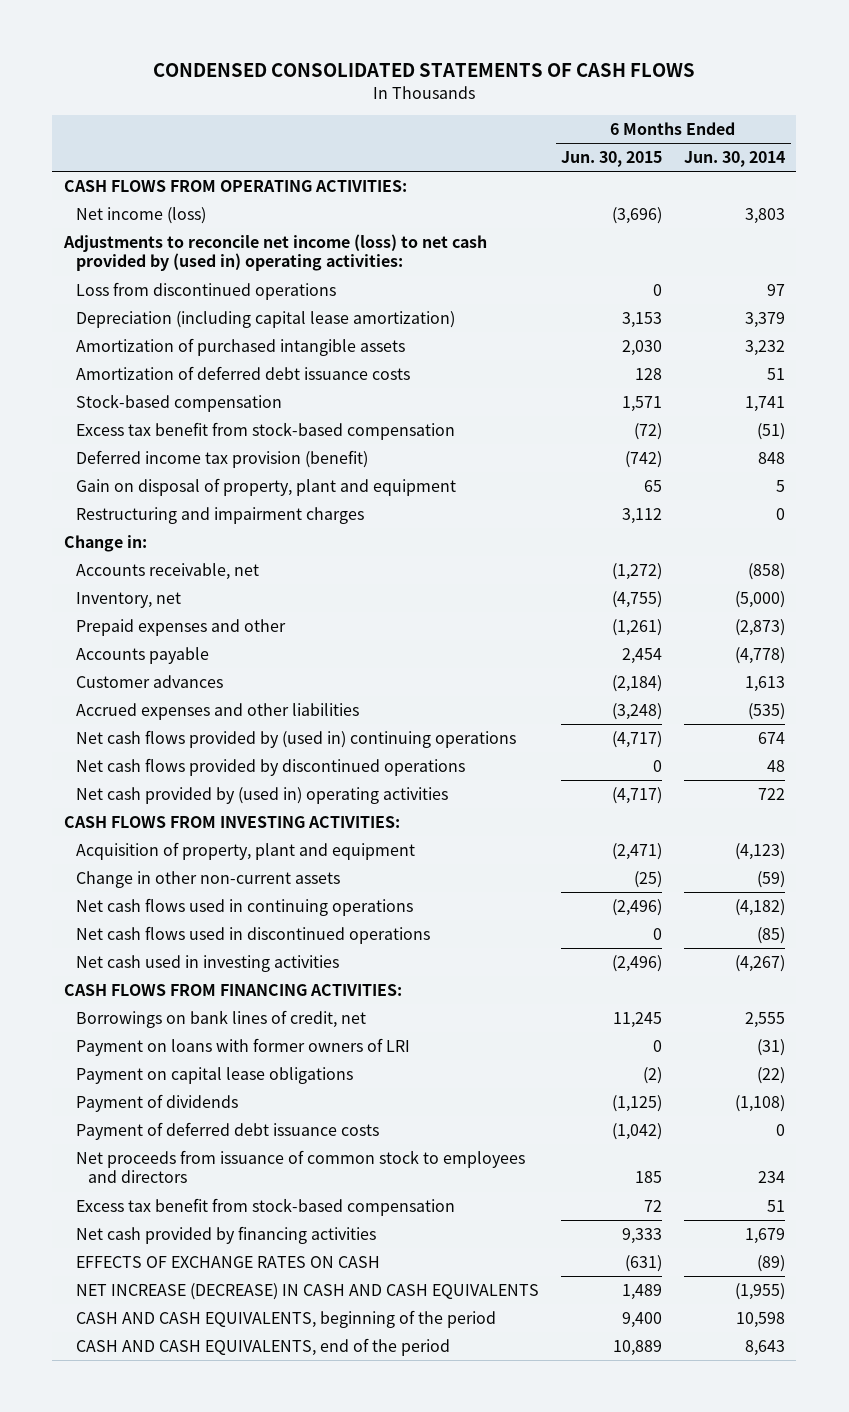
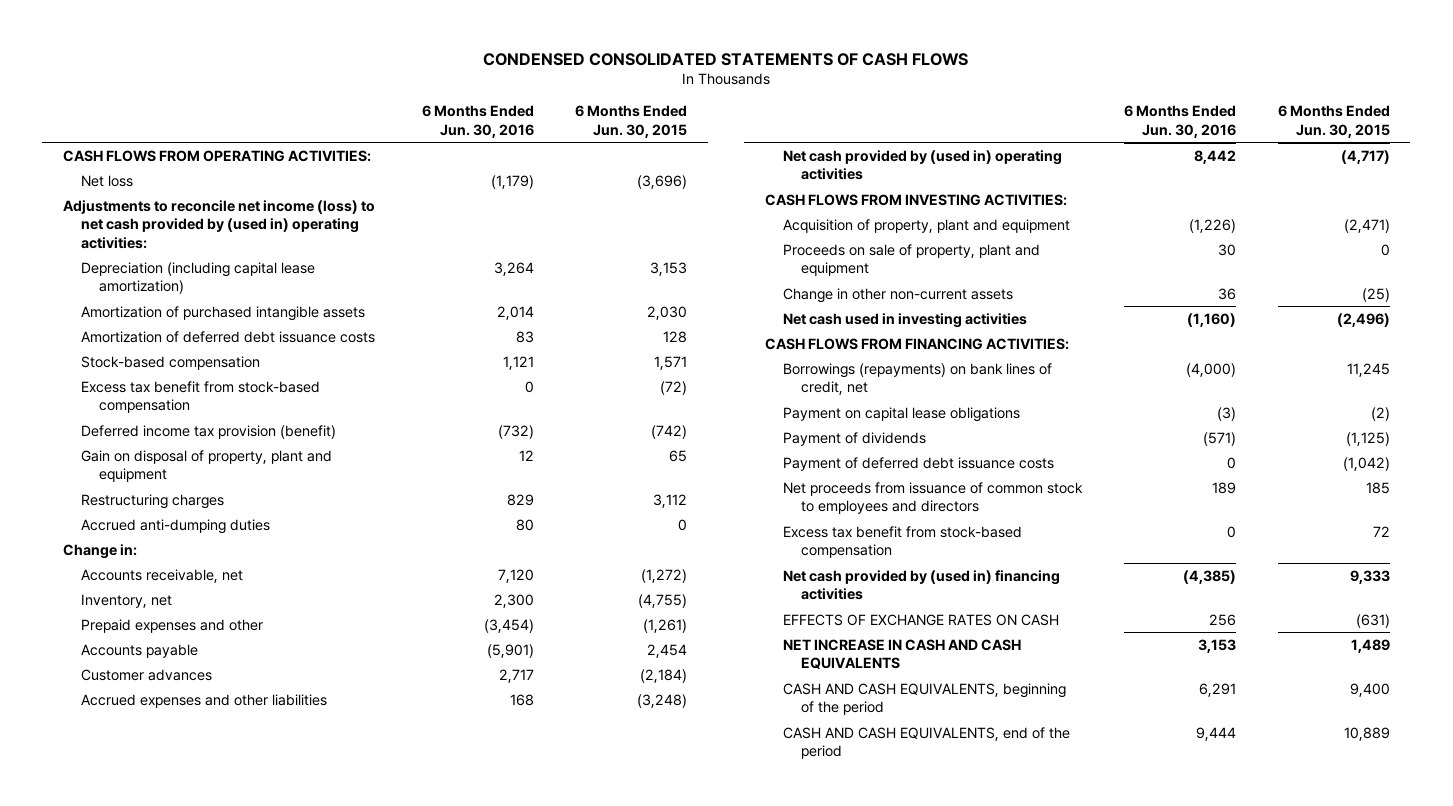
[684,151,786,168] Jun. 30, 2014 -> none
none -> [421,105,534,139] 6 Months Ended Jun. 30, 2016
[75,207,206,225] Net income (loss) -> [80,174,133,187] Net loss
[75,282,336,301] Loss from discontinued operations -> none
[75,507,364,525] Restructuring and impairment charges -> [80,493,224,509] Restructuring charges
none -> [80,518,270,534] Accrued anti-dumping duties
[75,730,516,749] Net cash flows provided by (used in) continuing operations -> none
[75,758,465,777] Net cash flows provided by discontinued operations -> none
none -> [783,243,1041,277] Proceeds on sale of property, plant and equipment
[75,898,413,917] Net cash flows used in continuing operations -> none
[75,926,430,945] Net cash flows used in discontinued operations -> none
[75,1038,410,1057] Payment on loans with former owners of LRI -> none
[75,1010,366,1029] Borrowings on bank lines of credit, net -> [783,362,1053,396] Borrowings (repayments) on bank lines of credit, net
[75,1226,376,1245] Net cash provided by financing activities -> [783,569,1061,601] Net cash provided by (used in) financing activities
[75,1283,539,1301] NET INCREASE (DECREASE) IN CASH AND CASH EQUIVALENTS -> [783,638,1022,670] NET INCREASE IN CASH AND CASH EQUIVALENTS

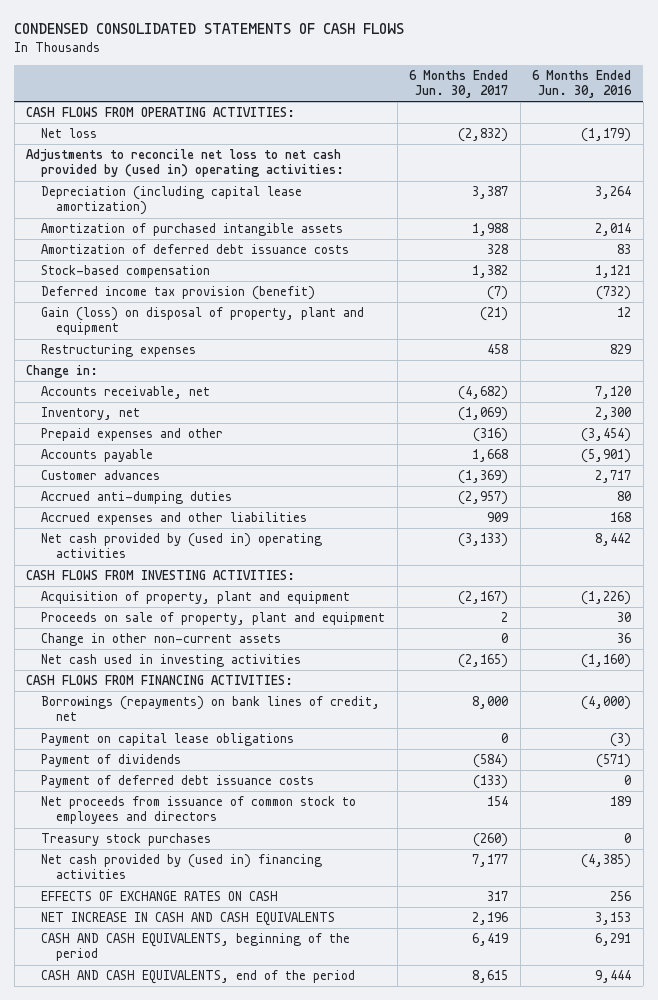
[575,105,688,139] 6 Months Ended Jun. 30, 2015 -> none
none -> [409,69,509,99] 6 Months Ended Jun. 30, 2017
[62,199,375,250] Adjustments to reconcile net income (loss) to net cash provided by (used in) operating activities: -> [26,149,344,178] Adjustments to reconcile net loss to net cash provided by (used in) operating activities:
[80,380,320,414] Excess tax benefit from stock-based compensation -> none
[80,449,332,483] Gain on disposal of property, plant and equipment -> [40,307,364,336] Gain (loss) on disposal of property, plant and equipment
[80,493,224,509] Restructuring charges -> [40,344,196,358] Restructuring expenses
[80,518,270,534] Accrued anti-dumping duties -> [40,491,232,505] Accrued anti-dumping duties
[783,525,1023,559] Excess tax benefit from stock-based compensation -> none
none -> [40,833,211,847] Treasury stock purchases

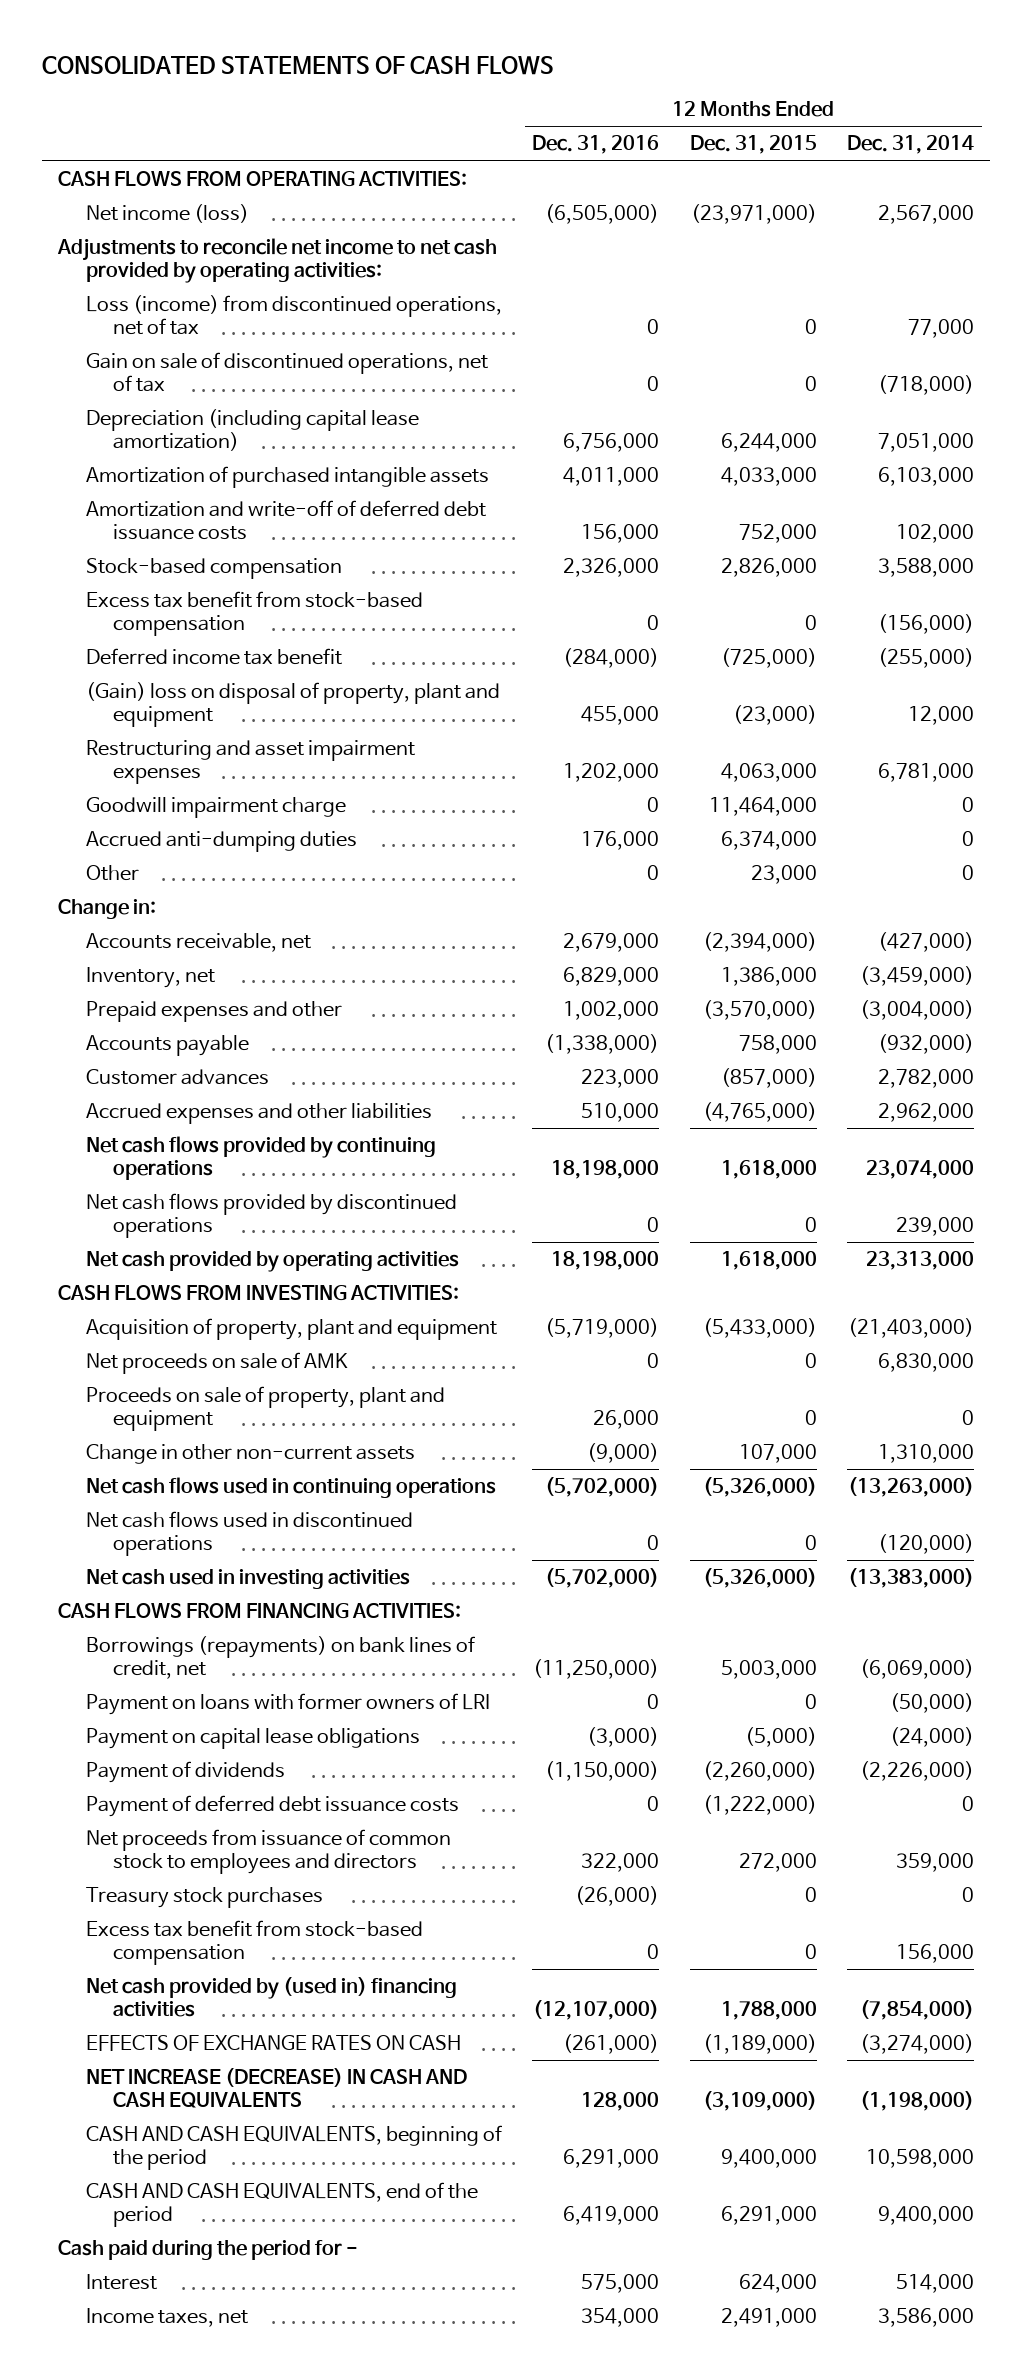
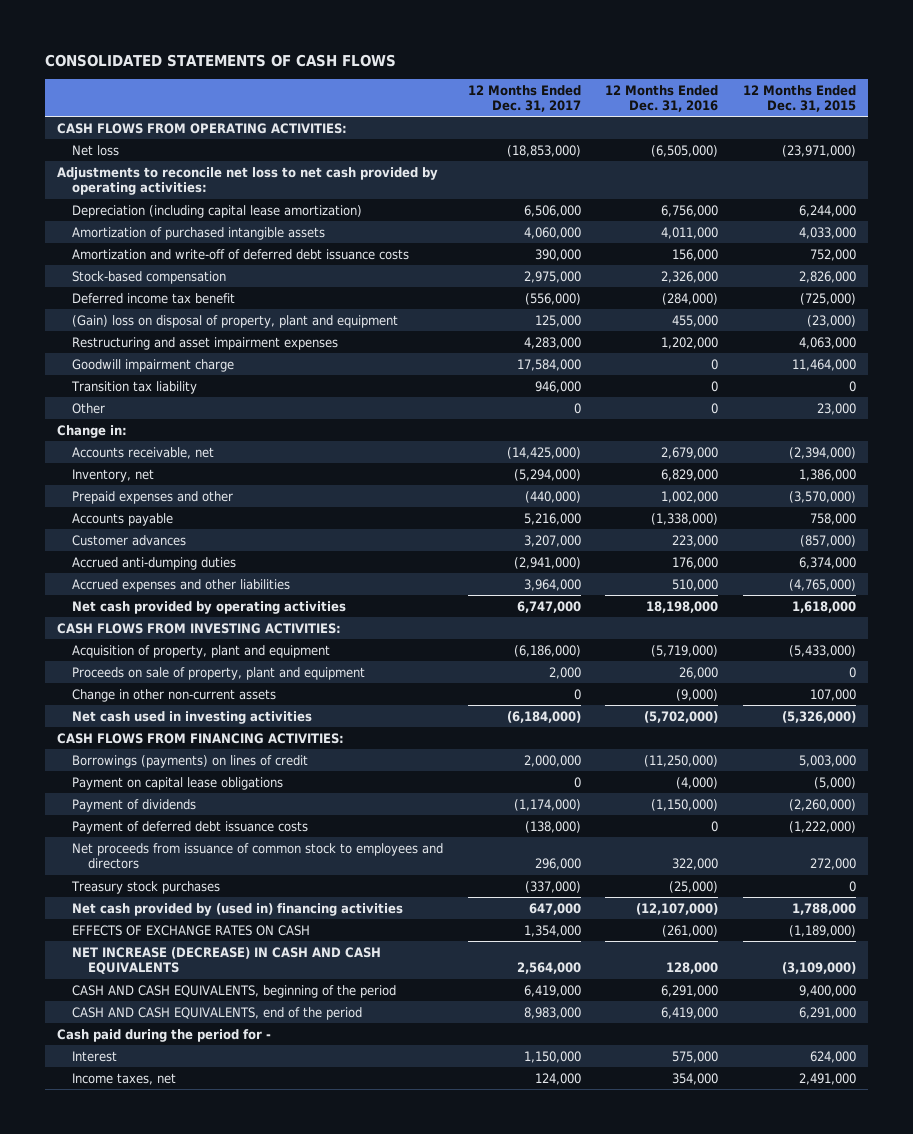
[847,135,975,155] Dec. 31, 2014 -> none
none -> [467,84,581,113] 12 Months Ended Dec. 31, 2017
[85,295,502,336] Loss (income) from discontinued operations, net of tax -> none
[85,352,488,393] Gain on sale of discontinued operations, net of tax -> none
[85,204,249,224] Net income (loss) -> [72,145,120,157] Net loss
[56,238,497,284] Adjustments to reconcile net income to net cash provided by operating activities: -> [57,167,439,196] Adjustments to reconcile net loss to net cash provided by operating activities:
[85,591,423,637] Excess tax benefit from stock-based compensation -> none
none -> [71,381,198,395] Transition tax liability
[85,831,357,853] Accrued anti-dumping duties -> [72,557,237,571] Accrued anti-dumping duties
[85,1136,436,1181] Net cash flows provided by continuing operations -> none
[85,1193,457,1239] Net cash flows provided by discontinued operations -> none
[85,1352,348,1375] Net proceeds on sale of AMK -> none
[85,1477,496,1499] Net cash flows used in continuing operations -> none
[85,1511,413,1557] Net cash flows used in discontinued operations -> none
[85,1693,490,1716] Payment on loans with former owners of LRI -> none
[85,1636,475,1680] Borrowings (repayments) on bank lines of credit, net -> [72,755,309,769] Borrowings (payments) on lines of credit
[587,1727,660,1748] (3,000) -> [676,777,719,790] (4,000)
[85,1920,423,1966] Excess tax benefit from stock-based compensation -> none
[575,1886,660,1907] (26,000) -> [669,881,719,894] (25,000)

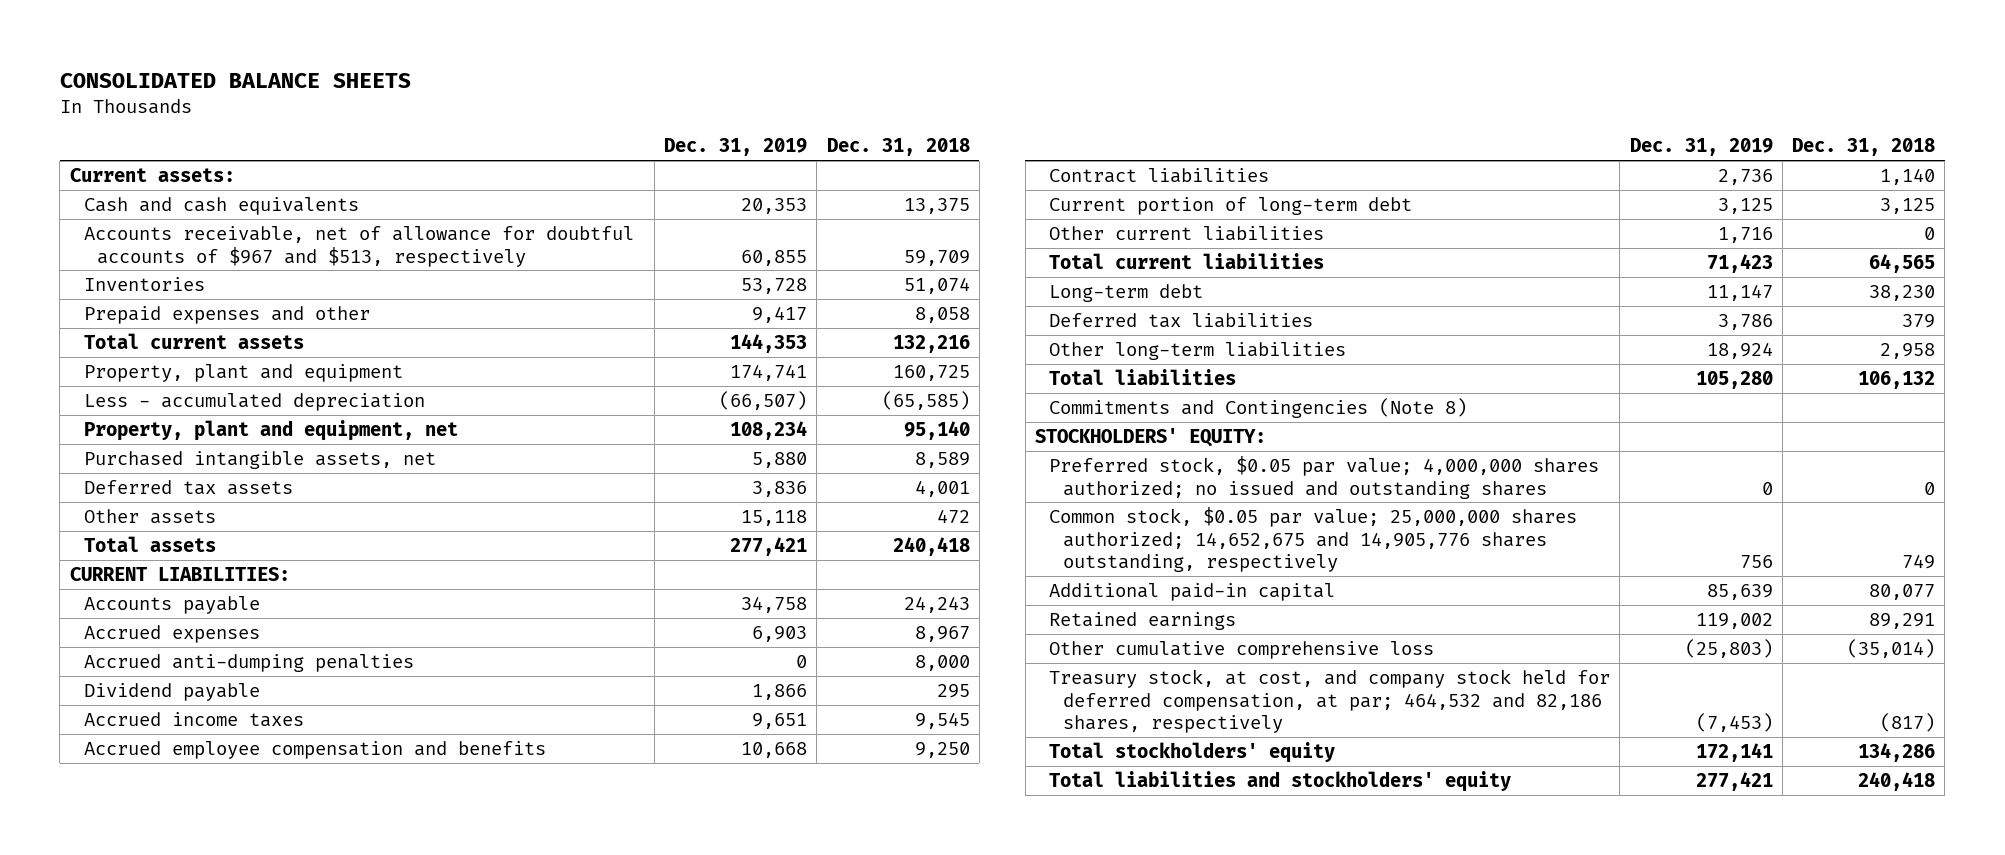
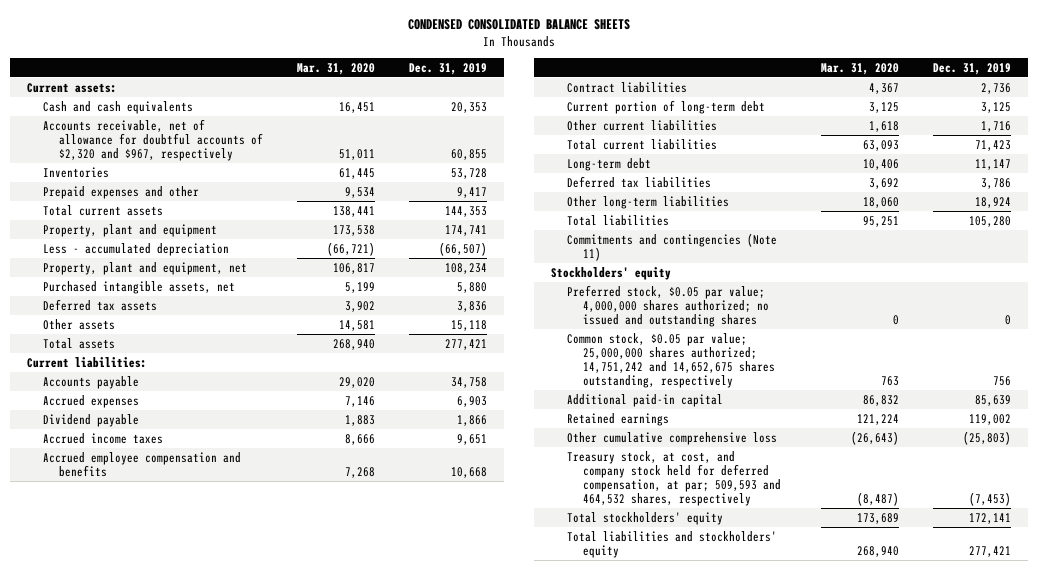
[59,73,411,89] CONSOLIDATED BALANCE SHEETS -> [407,19,630,31] CONDENSED CONSOLIDATED BALANCE SHEETS
[826,138,970,157] Dec. 31, 2018 -> none
none -> [297,62,376,75] Mar. 31, 2020
[83,225,634,267] Accounts receivable, net of allowance for doubtful accounts of $967 and $513, respectively -> [43,118,264,162] Accounts receivable, net of allowance for doubtful accounts of $2,320 and $967, respectively
[69,566,290,581] CURRENT LIABILITIES: -> [27,356,148,368] Current liabilities:
[83,653,414,672] Accrued anti-dumping penalties -> none
[1048,397,1467,418] Commitments and Contingencies (Note 8) -> [567,232,778,261] Commitments and contingencies (Note 11)
[1035,427,1267,447] STOCKHOLDERS' EQUITY: -> [551,266,672,280] Stockholders' equity
[1048,506,1577,573] Common stock, $0.05 par value; 25,000,000 shares authorized; 14,652,675 and 14,905,776 shares outstanding, respectively -> [567,332,776,389] Common stock, $0.05 par value; 25,000,000 shares authorized; 14,751,242 and 14,652,675 shares outstanding, respectively
[1048,668,1610,734] Treasury stock, at cost, and company stock held for deferred compensation, at par; 464,532 and 82,186 shares, respectively -> [567,450,782,507] Treasury stock, at cost, and company stock held for deferred compensation, at par; 509,593 and 464,532 shares, respectively

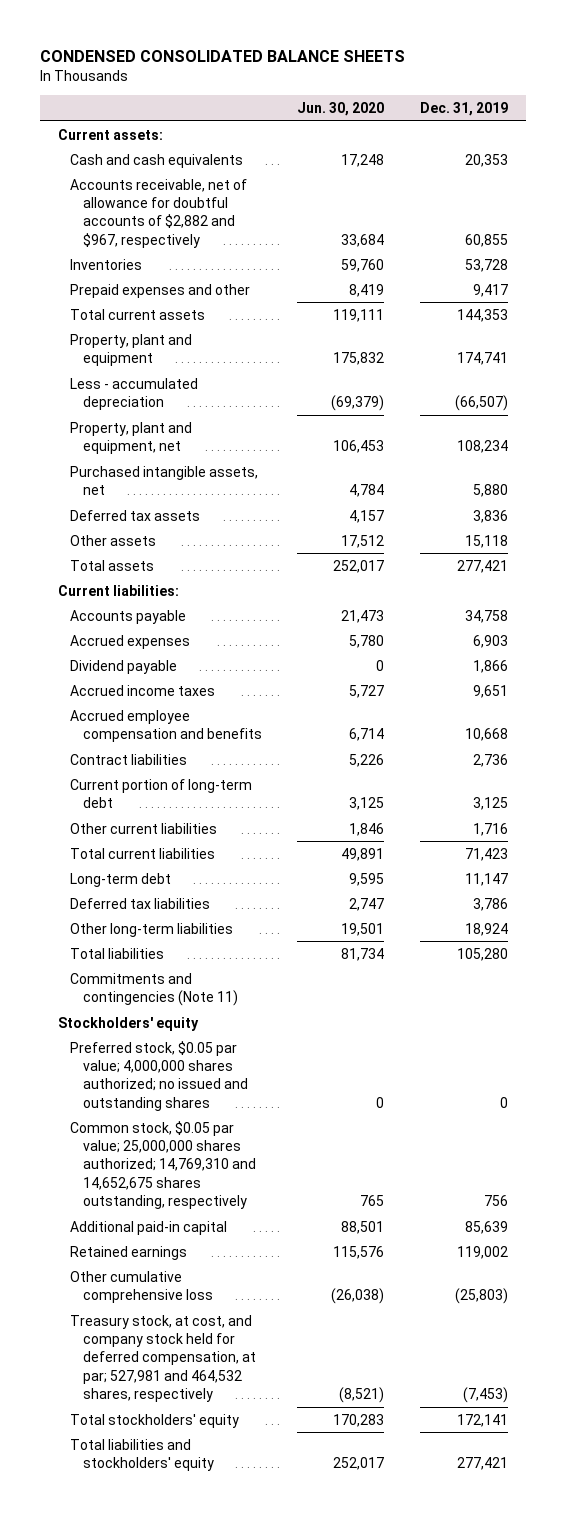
[297,62,376,75] Mar. 31, 2020 -> none
none -> [297,101,385,116] Jun. 30, 2020
[43,118,264,162] Accounts receivable, net of allowance for doubtful accounts of $2,320 and $967, respectively -> [70,178,248,248] Accounts receivable, net of allowance for doubtful accounts of $2,882 and $967, respectively
[567,332,776,389] Common stock, $0.05 par value; 25,000,000 shares authorized; 14,751,242 and 14,652,675 shares outstanding, respectively -> [70,1120,256,1210] Common stock, $0.05 par value; 25,000,000 shares authorized; 14,769,310 and 14,652,675 shares outstanding, respectively
[567,450,782,507] Treasury stock, at cost, and company stock held for deferred compensation, at par; 509,593 and 464,532 shares, respectively -> [70,1314,256,1403] Treasury stock, at cost, and company stock held for deferred compensation, at par; 527,981 and 464,532 shares, respectively

